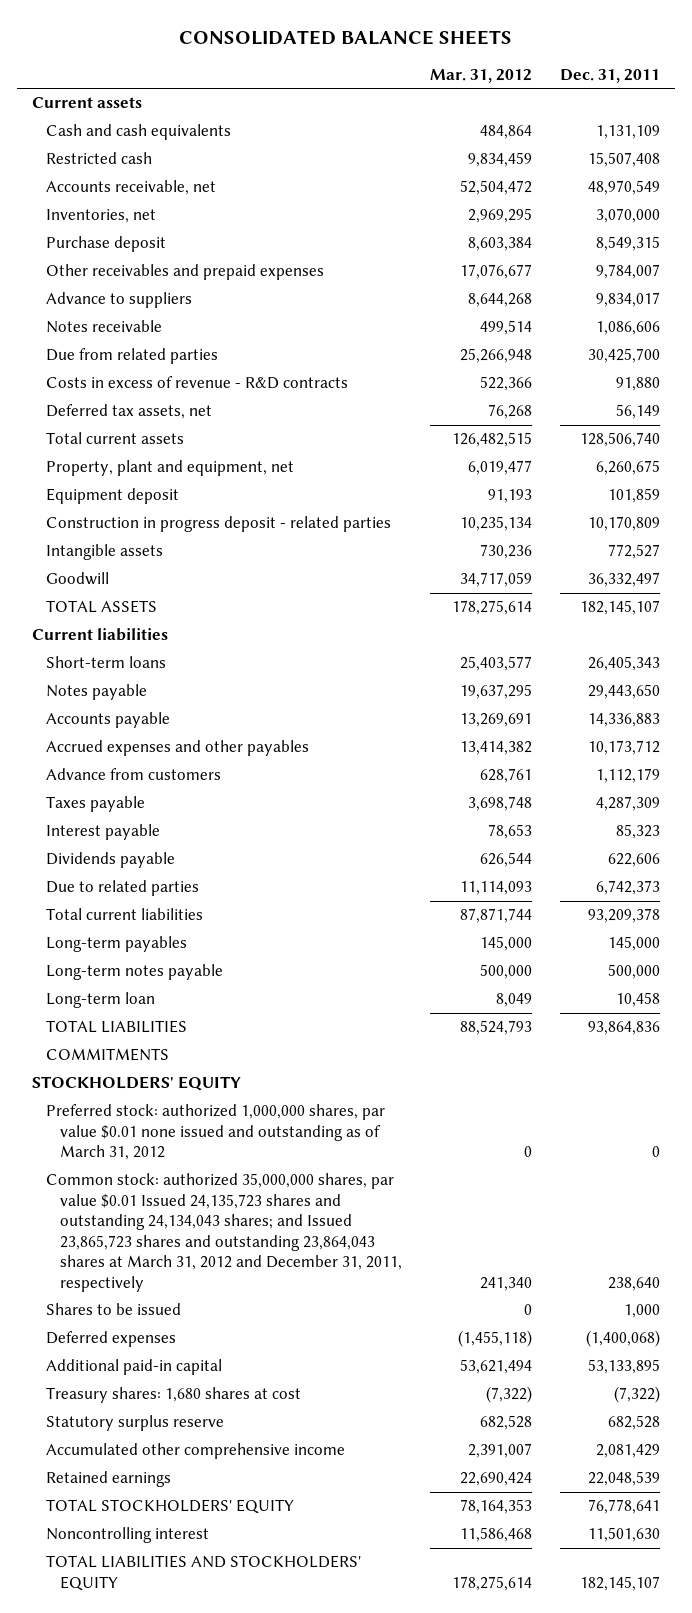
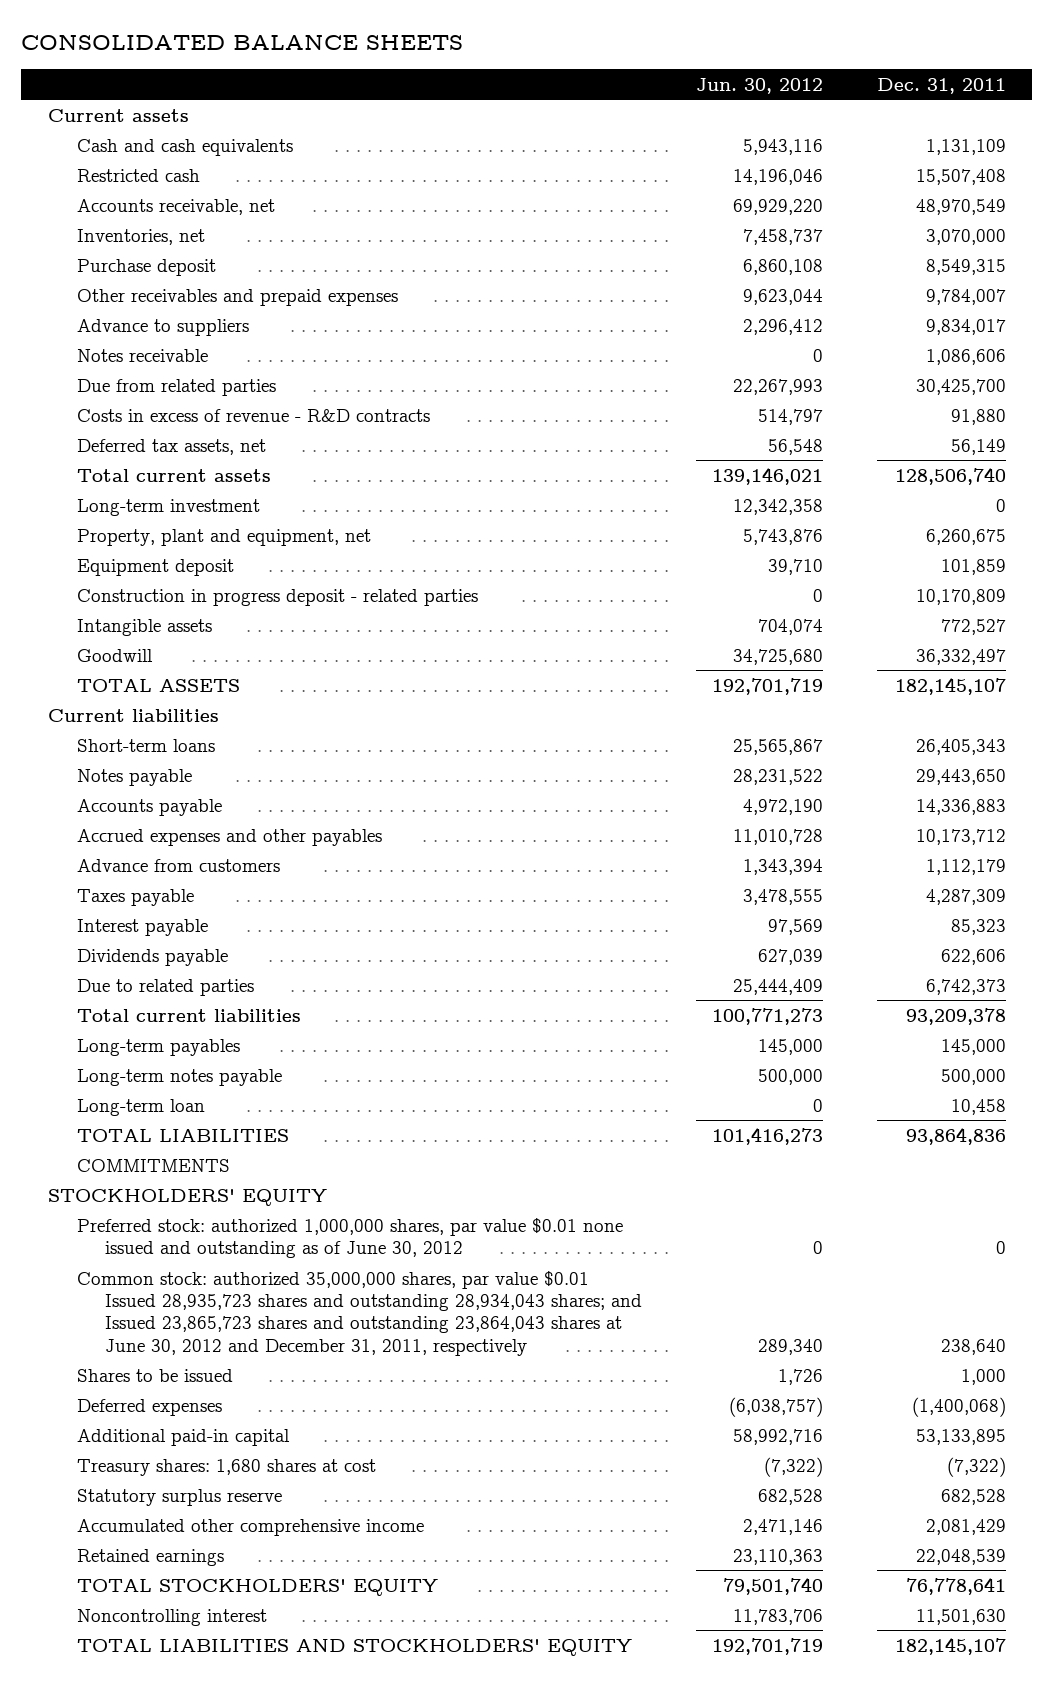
[430,68,533,83] Mar. 31, 2012 -> none
none -> [695,77,823,94] Jun. 30, 2012
none -> [76,498,260,516] Long-term investment
[45,1104,385,1161] Preferred stock: authorized 1,000,000 shares, par value $0.01 none issued and outstanding as of March 31, 2012 -> [76,1217,623,1258] Preferred stock: authorized 1,000,000 shares, par value $0.01 none issued and outstanding as of June 30, 2012
[45,1173,402,1293] Common stock: authorized 35,000,000 shares, par value $0.01 Issued 24,135,723 shares and outstanding 24,134,043 shares; and Issued 23,865,723 shares and outstanding 23,864,043 shares at March 31, 2012 and December 31, 2011, respectively -> [76,1270,642,1356] Common stock: authorized 35,000,000 shares, par value $0.01 Issued 28,935,723 shares and outstanding 28,934,043 shares; and Issued 23,865,723 shares and outstanding 23,864,043 shares at June 30, 2012 and December 31, 2011, respectively

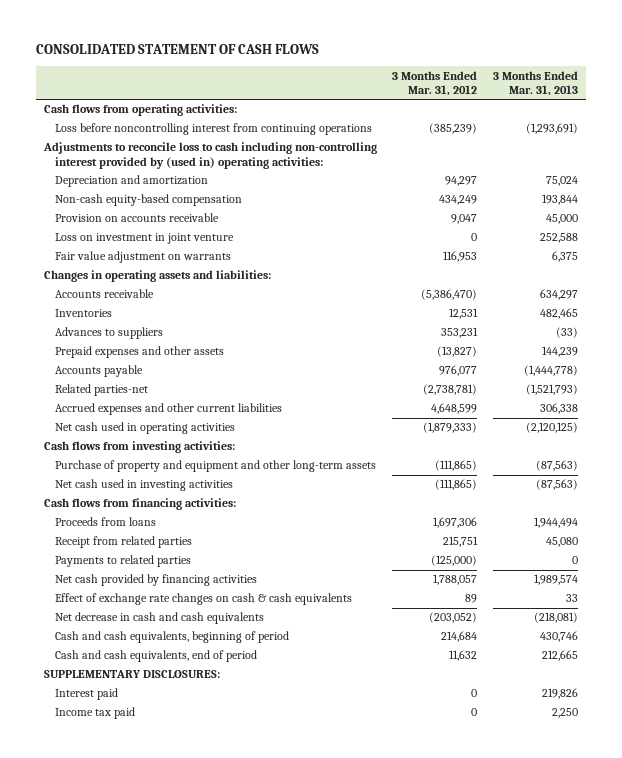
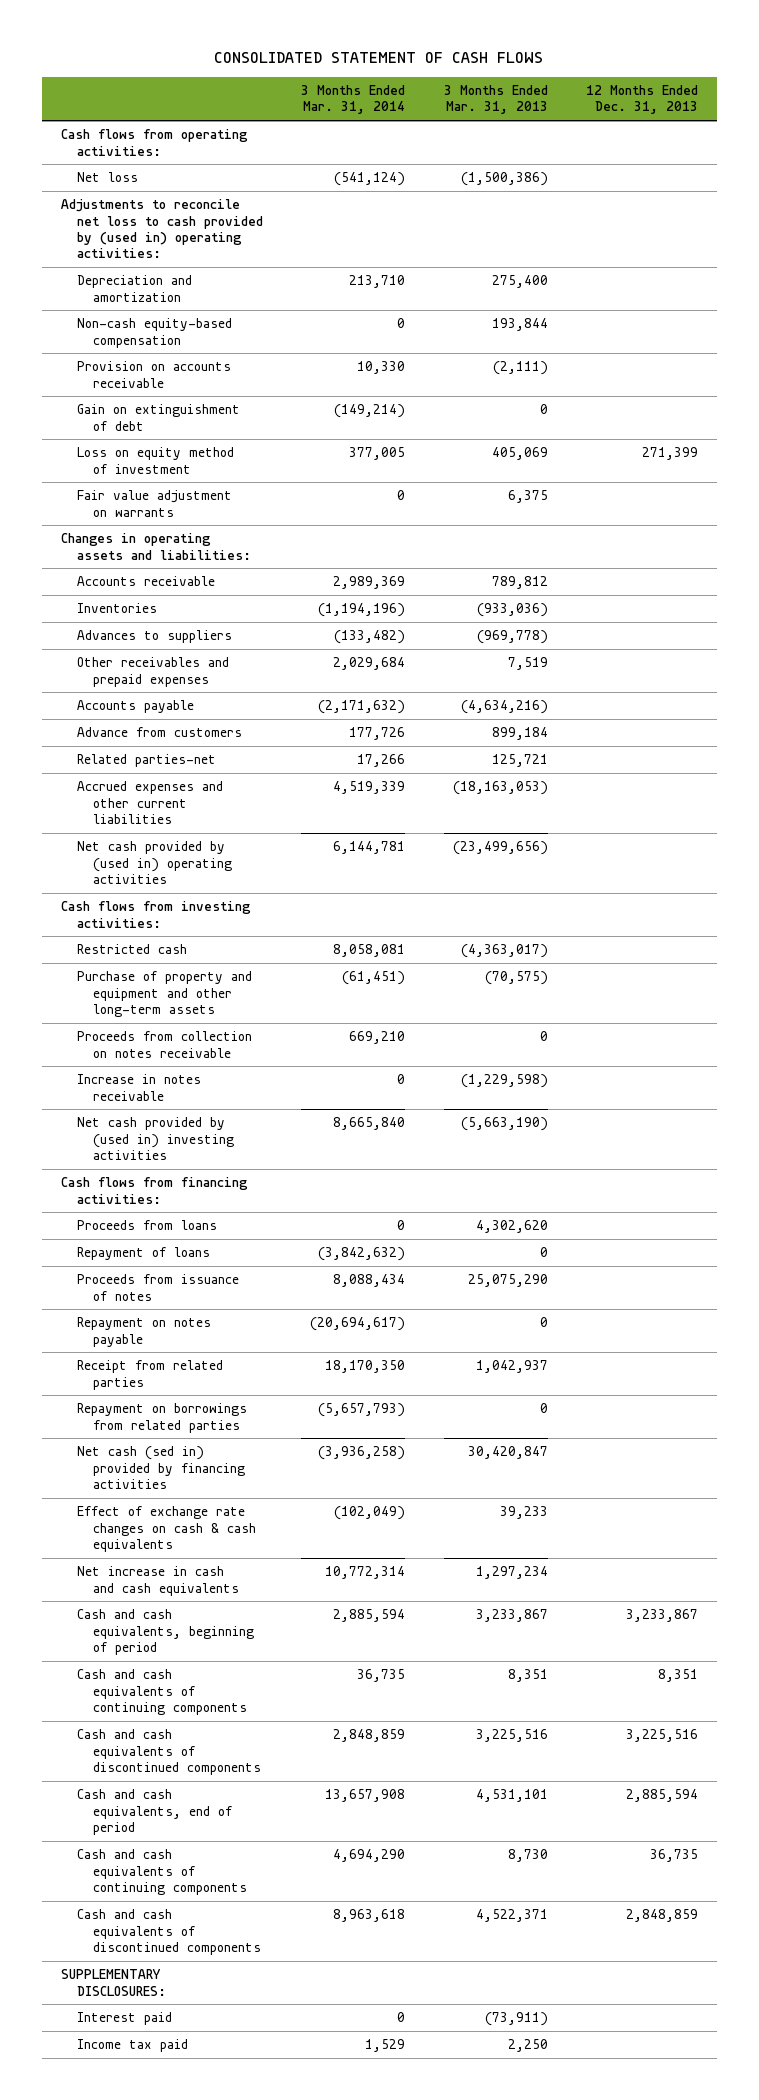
[392,70,478,96] 3 Months Ended Mar. 31, 2012 -> none
none -> [301,84,406,115] 3 Months Ended Mar. 31, 2014
none -> [585,84,698,115] 12 Months Ended Dec. 31, 2013
[54,123,372,136] Loss before noncontrolling interest from continuing operations -> none
none -> [77,172,139,183] Net loss
[42,142,377,169] Adjustments to reconcile loss to cash including non-controlling interest provided by (used in) operating activities: -> [61,199,264,259] Adjustments to reconcile net loss to cash provided by (used in) operating activities:
[546,176,579,187] 75,024 -> [491,275,548,289] 275,400
[546,214,579,225] 45,000 -> [492,361,548,376] (2,111)
none -> [77,404,241,431] Gain on extinguishment of debt
[54,233,234,245] Loss on investment in joint venture -> [77,447,235,474] Loss on equity method of investment
[540,233,579,244] 252,588 -> [491,447,548,461] 405,069
[540,289,579,301] 634,297 -> [491,576,548,590] 789,812
[540,308,579,320] 482,465 -> [476,603,548,618] (933,036)
[556,327,579,339] (33) -> [476,630,548,645] (969,778)
[54,346,224,359] Prepaid expenses and other assets -> [77,657,230,687] Other receivables and prepaid expenses
[542,346,579,358] 144,239 -> [507,657,548,671] 7,519
[524,365,579,377] (1,444,778) -> [460,700,548,715] (4,634,216)
none -> [77,727,243,738] Advance from customers
[526,384,579,396] (1,521,793) -> [491,754,548,768] 125,721
[540,403,579,415] 306,338 -> [452,781,548,796] (18,163,053)
[54,422,235,435] Net cash used in operating activities -> [77,841,233,885] Net cash provided by (used in) operating activities
[526,422,579,434] (2,120,125) -> [452,841,548,856] (23,499,656)
none -> [77,944,188,955] Restricted cash
[536,460,579,472] (87,563) -> [484,971,548,986] (70,575)
none -> [77,1031,253,1058] Proceeds from collection on notes receivable
none -> [77,1074,202,1101] Increase in notes receivable
[54,479,233,492] Net cash used in investing activities -> [77,1117,235,1161] Net cash provided by (used in) investing activities
[536,479,579,491] (87,563) -> [460,1117,548,1132] (5,663,190)
[534,517,579,529] 1,944,494 -> [475,1220,548,1234] 4,302,620
none -> [77,1247,211,1261] Repayment of loans
none -> [77,1274,240,1301] Proceeds from issuance of notes
none -> [77,1317,212,1347] Repayment on notes payable
[546,537,579,548] 45,080 -> [475,1360,548,1374] 1,042,937
[54,555,191,568] Payments to related parties -> [77,1403,248,1433] Repayment on borrowings from related parties
[54,574,257,587] Net cash provided by financing activities -> [77,1446,246,1490] Net cash (sed in) provided by financing activities
[534,574,579,586] 1,989,574 -> [467,1446,548,1460] 30,420,847
[566,594,579,603] 33 -> [499,1506,548,1520] 39,233
[54,612,264,625] Net decrease in cash and cash equivalents -> [77,1566,240,1596] Net increase in cash and cash equivalents
[534,612,579,624] (218,081) -> [475,1566,548,1580] 1,297,234
[540,631,579,643] 430,746 -> [475,1609,548,1623] 3,233,867
none -> [77,1669,248,1716] Cash and cash equivalents of continuing components
none -> [77,1729,262,1776] Cash and cash equivalents of discontinued components
[542,650,579,662] 212,665 -> [475,1789,548,1803] 4,531,101
none -> [77,1849,248,1896] Cash and cash equivalents of continuing components
none -> [77,1909,262,1956] Cash and cash equivalents of discontinued components
[542,688,579,700] 219,826 -> [484,2012,548,2027] (73,911)

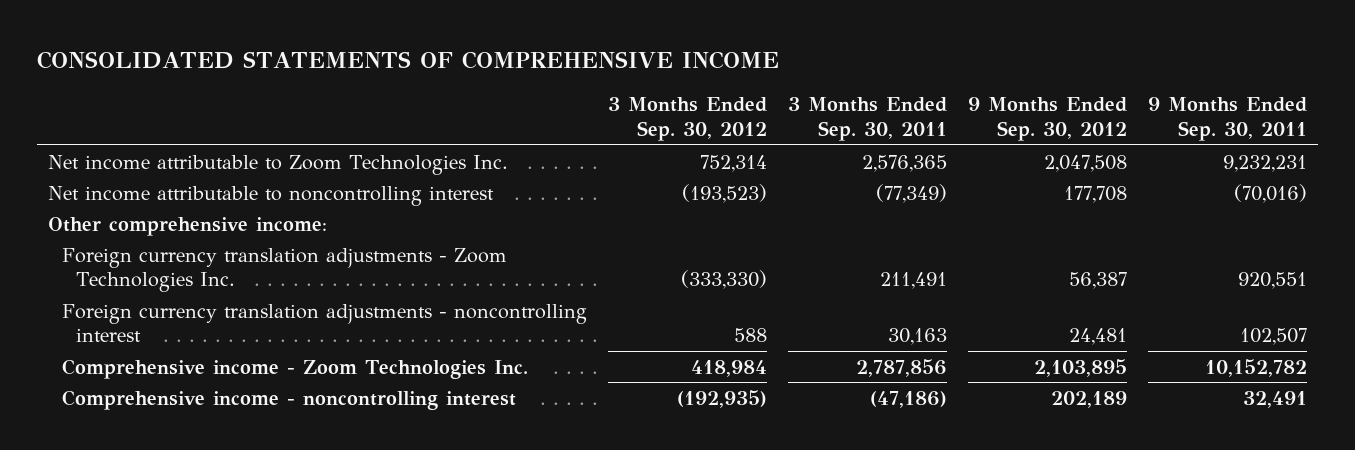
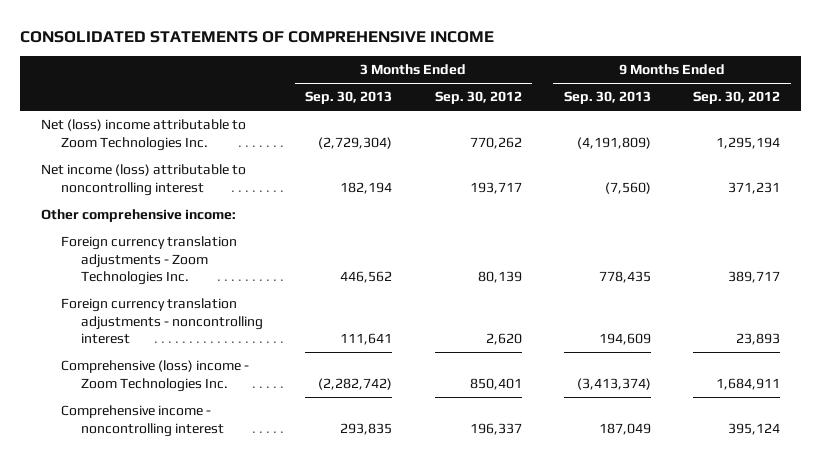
[788,96,948,141] 3 Months Ended Sep. 30, 2011 -> none
[1148,96,1308,141] 9 Months Ended Sep. 30, 2011 -> none
none -> [305,91,393,105] Sep. 30, 2013
none -> [563,91,651,105] Sep. 30, 2013
[47,154,508,175] Net income attributable to Zoom Technologies Inc. -> [40,119,246,151] Net (loss) income attributable to Zoom Technologies Inc.
[700,154,768,172] 752,314 -> [469,136,522,149] 770,262
[1044,154,1128,172] 2,047,508 -> [716,136,781,149] 1,295,194
[47,185,494,206] Net income attributable to noncontrolling interest -> [40,164,246,196] Net income (loss) attributable to noncontrolling interest
[682,183,768,203] (193,523) -> [469,181,522,194] 193,717
[1064,185,1128,203] 177,708 -> [728,181,781,194] 371,231
[681,270,768,290] (333,330) -> [477,271,522,284] 80,139
[1069,272,1128,290] 56,387 -> [728,271,781,284] 389,717
[734,328,768,343] 588 -> [485,333,522,346] 2,620
[1069,328,1128,346] 24,481 -> [736,333,781,346] 23,893
[62,358,529,379] Comprehensive income - Zoom Technologies Inc. -> [61,360,250,392] Comprehensive (loss) income - Zoom Technologies Inc.
[691,359,768,377] 418,984 -> [469,377,522,390] 850,401
[1034,358,1128,377] 2,103,895 -> [716,377,781,390] 1,684,911
[677,389,768,408] (192,935) -> [469,422,522,435] 196,337
[1051,390,1128,408] 202,189 -> [728,422,781,435] 395,124

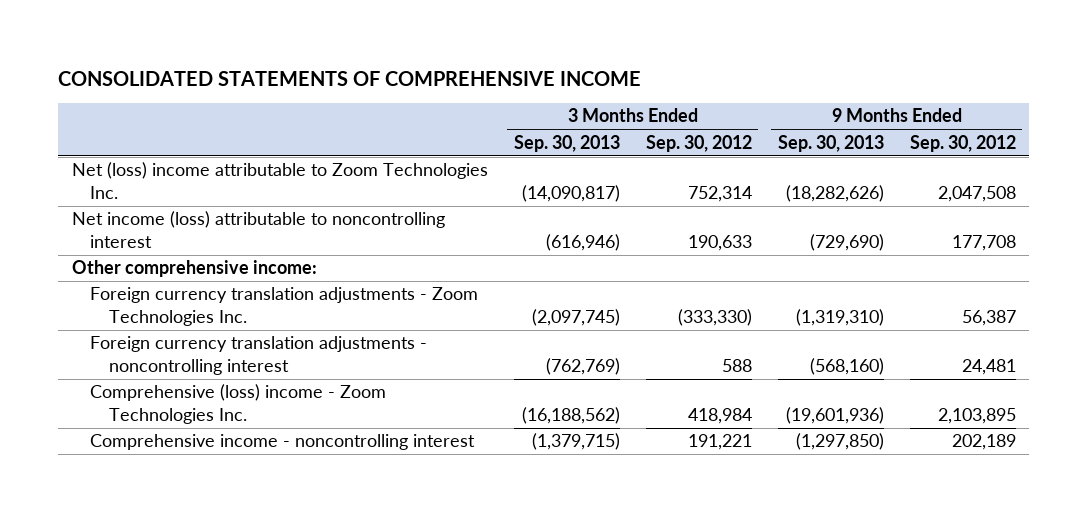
[318,136,393,149] (2,729,304) -> [521,184,620,202] (14,090,817)
[469,136,522,149] 770,262 -> [687,185,752,202] 752,314
[576,136,651,149] (4,191,809) -> [785,184,884,202] (18,282,626)
[716,136,781,149] 1,295,194 -> [937,185,1016,202] 2,047,508
[340,181,393,194] 182,194 -> [545,233,620,251] (616,946)
[469,181,522,194] 193,717 -> [687,234,752,251] 190,633
[604,181,651,194] (7,560) -> [809,233,884,251] (729,690)
[728,181,781,194] 371,231 -> [951,234,1016,251] 177,708
[340,271,393,284] 446,562 -> [531,308,620,326] (2,097,745)
[477,271,522,284] 80,139 -> [677,308,752,326] (333,330)
[598,271,651,284] 778,435 -> [795,308,884,326] (1,319,310)
[728,271,781,284] 389,717 -> [961,309,1016,326] 56,387
[340,333,393,346] 111,641 -> [545,357,620,375] (762,769)
[485,333,522,346] 2,620 -> [721,358,752,372] 588
[598,333,651,346] 194,609 -> [809,357,884,375] (568,160)
[736,333,781,346] 23,893 -> [961,358,1016,375] 24,481
[318,377,393,390] (2,282,742) -> [521,406,620,424] (16,188,562)
[469,377,522,390] 850,401 -> [687,407,752,424] 418,984
[576,377,651,390] (3,413,374) -> [785,406,884,424] (19,601,936)
[716,377,781,390] 1,684,911 -> [937,407,1016,424] 2,103,895
[340,422,393,435] 293,835 -> [531,433,620,451] (1,379,715)
[469,422,522,435] 196,337 -> [687,434,752,451] 191,221
[598,422,651,435] 187,049 -> [795,433,884,451] (1,297,850)
[728,422,781,435] 395,124 -> [951,434,1016,451] 202,189

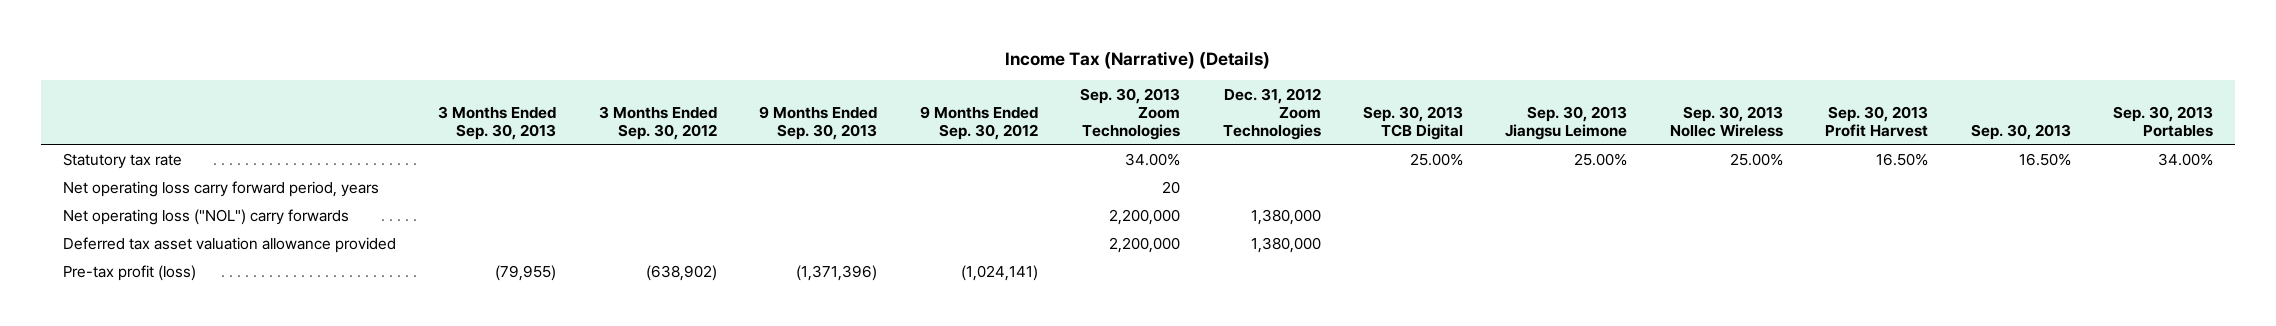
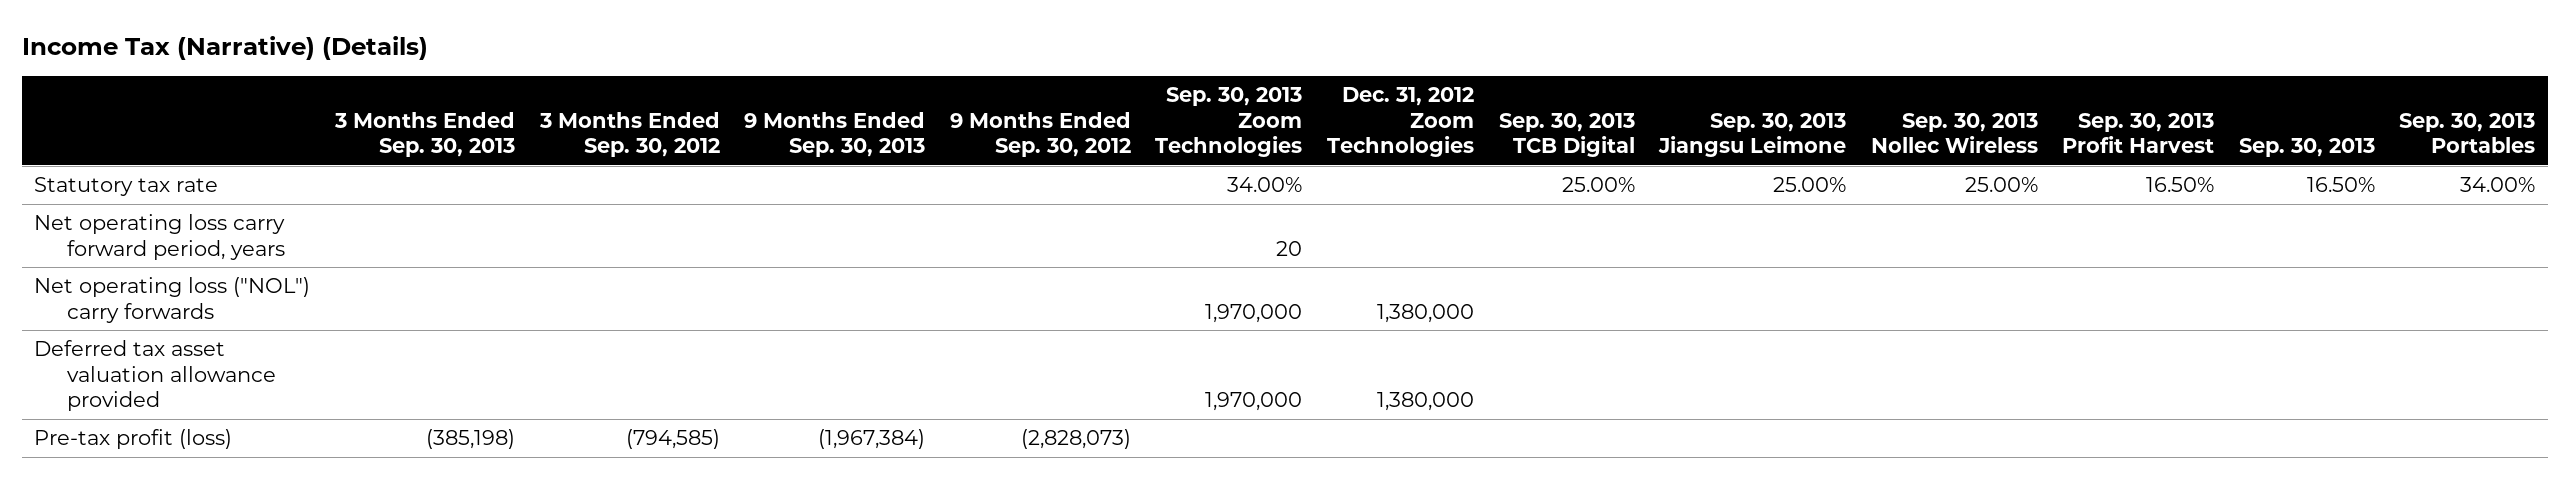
[1109,208,1181,225] 2,200,000 -> [1205,303,1303,323] 1,970,000
[1109,236,1181,253] 2,200,000 -> [1205,392,1303,412] 1,970,000
[495,264,557,281] (79,955) -> [426,429,516,450] (385,198)
[645,264,717,281] (638,902) -> [625,429,720,450] (794,585)
[796,264,878,281] (1,371,396) -> [818,429,926,450] (1,967,384)
[960,264,1038,281] (1,024,141) -> [1020,429,1131,450] (2,828,073)

